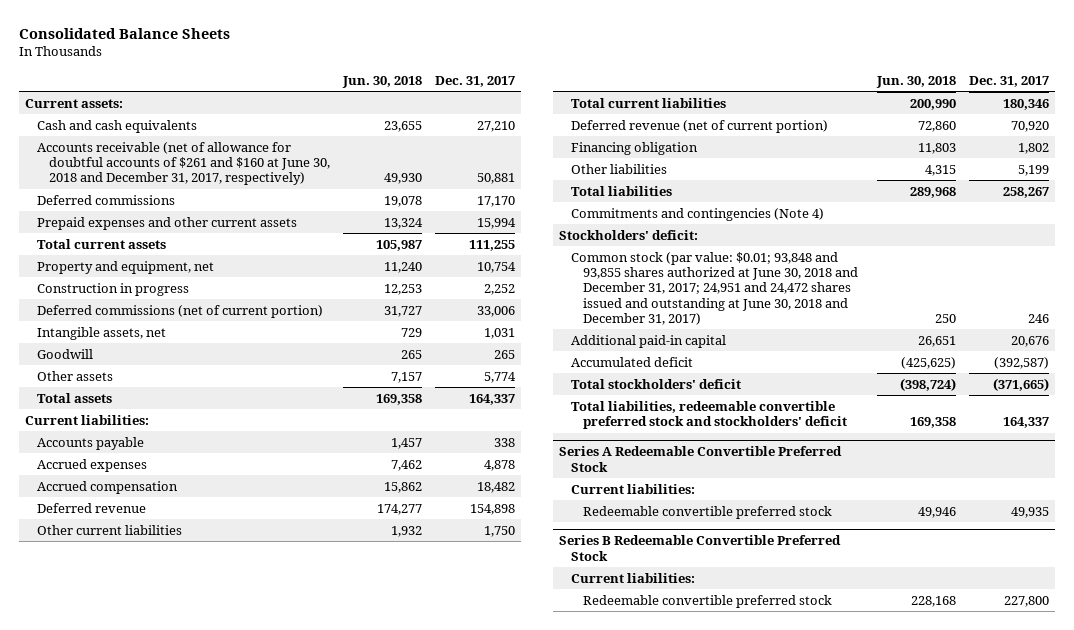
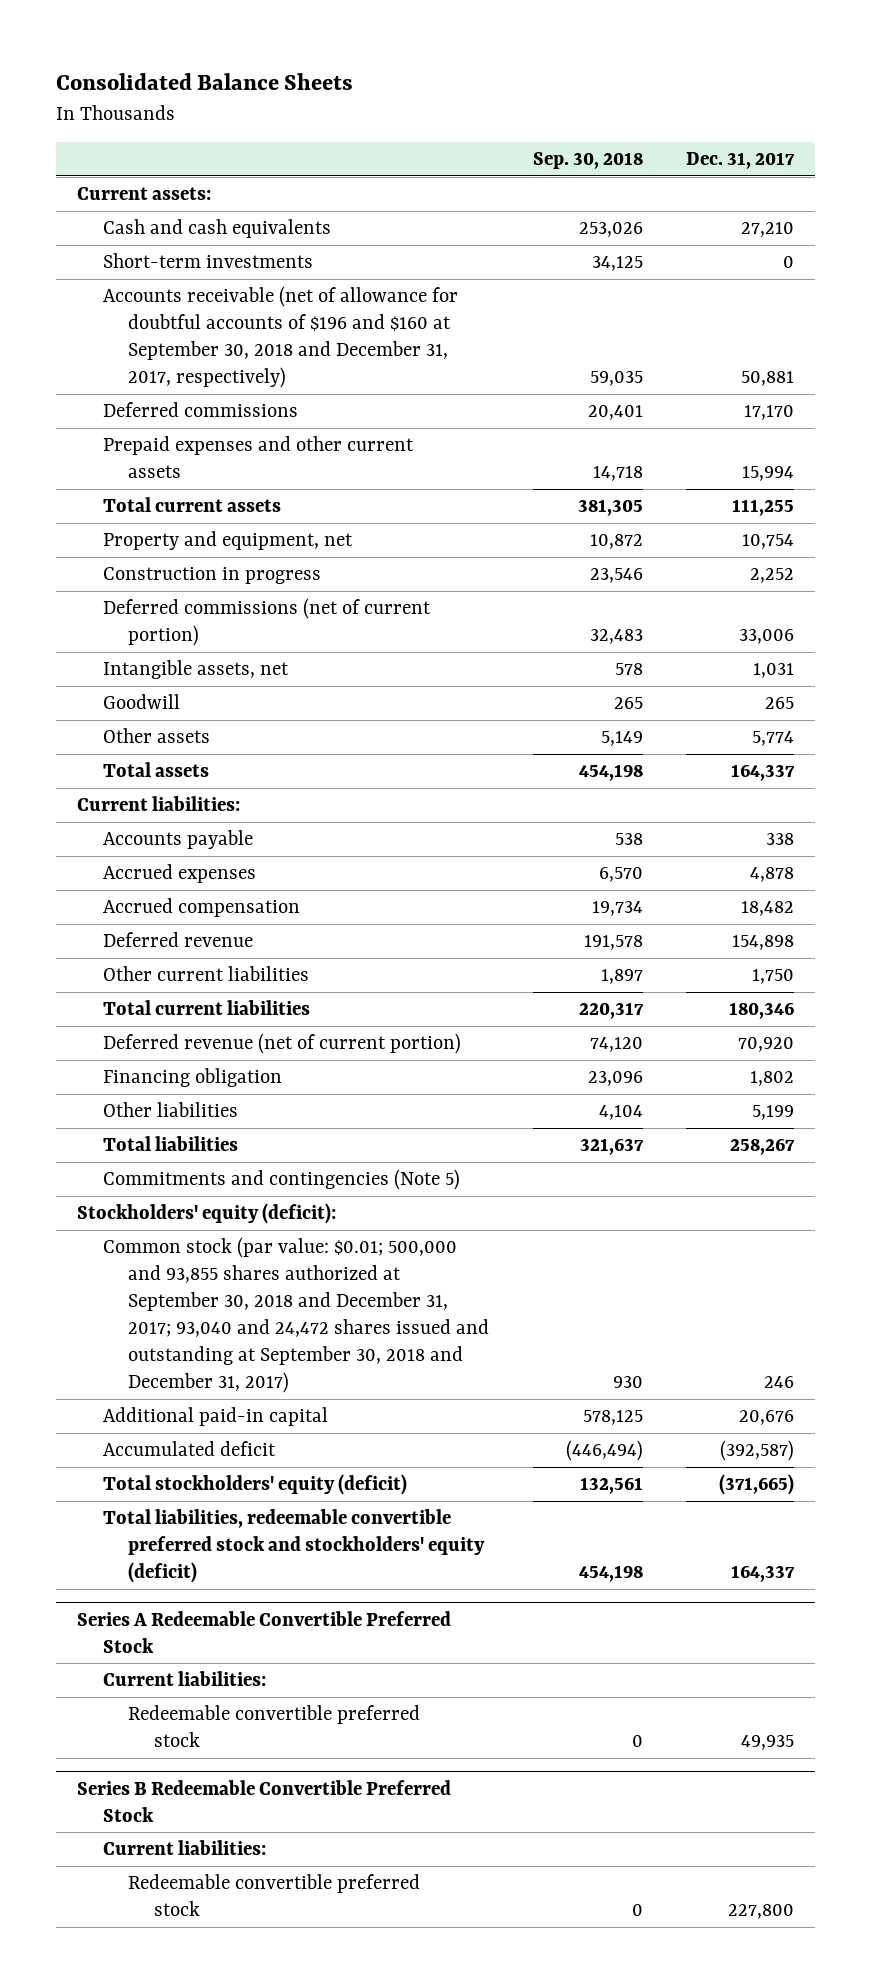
[341,75,422,88] Jun. 30, 2018 -> none
none -> [532,152,643,170] Sep. 30, 2018
none -> [102,253,313,269] Short-term investments
[37,141,331,186] Accounts receivable (net of allowance for doubtful accounts of $261 and $160 at June 30, 2018 and December 31, 2017, respectively) -> [102,286,458,389] Accounts receivable (net of allowance for doubtful accounts of $196 and $160 at September 30, 2018 and December 31, 2017, respectively)
[571,207,825,221] Commitments and contingencies (Note 4) -> [102,1169,460,1191] Commitments and contingencies (Note 5)
[559,229,699,240] Stockholders' deficit: -> [77,1203,337,1225] Stockholders' equity (deficit):
[571,251,859,325] Common stock (par value: $0.01; 93,848 and 93,855 shares authorized at June 30, 2018 and December 31, 2017; 24,951 and 24,472 shares issued and outstanding at June 30, 2018 and December 31, 2017) -> [102,1237,490,1394] Common stock (par value: $0.01; 500,000 and 93,855 shares authorized at September 30, 2018 and December 31, 2017; 93,040 and 24,472 shares issued and outstanding at September 30, 2018 and December 31, 2017)
[571,378,742,389] Total stockholders' deficit -> [102,1474,407,1496] Total stockholders' equity (deficit)
[571,400,848,430] Total liabilities, redeemable convertible preferred stock and stockholders' deficit -> [102,1509,486,1584] Total liabilities, redeemable convertible preferred stock and stockholders' equity (deficit)

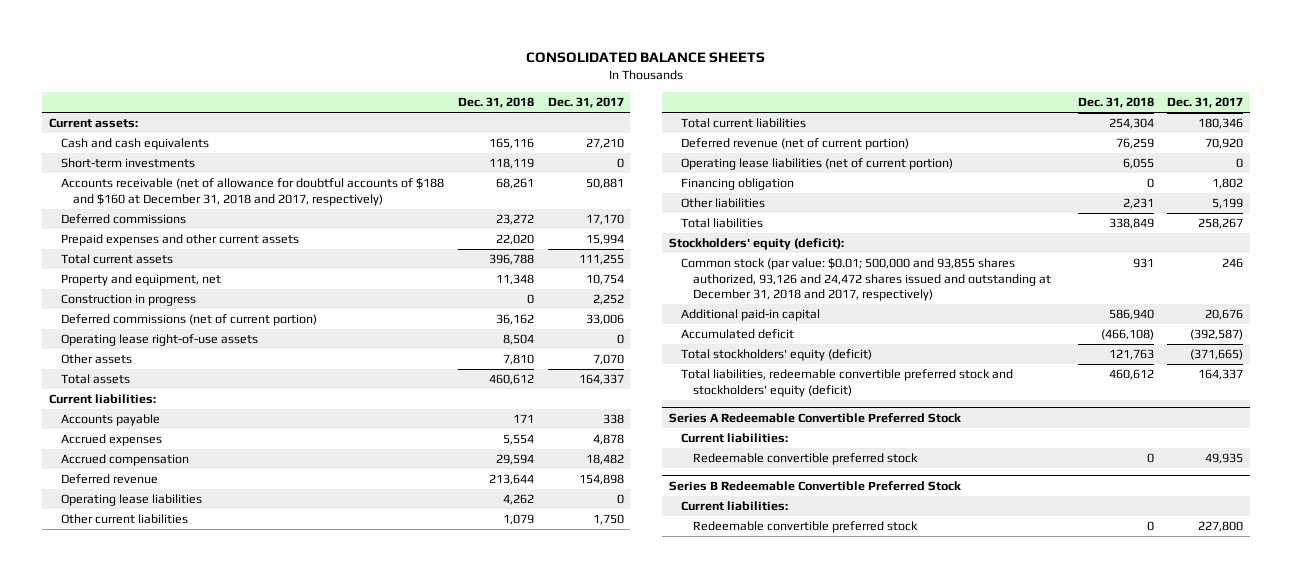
[55,73,353,91] Consolidated Balance Sheets -> [526,52,766,64] CONSOLIDATED BALANCE SHEETS
[532,152,643,170] Sep. 30, 2018 -> none
none -> [457,97,534,109] Dec. 31, 2018
[102,286,458,389] Accounts receivable (net of allowance for doubtful accounts of $196 and $160 at September 30, 2018 and December 31, 2017, respectively) -> [61,178,445,206] Accounts receivable (net of allowance for doubtful accounts of $188 and $160 at December 31, 2018 and 2017, respectively)
[102,660,289,680] Intangible assets, net -> none
[102,694,180,710] Goodwill -> none
none -> [61,334,259,347] Operating lease right-of-use assets
[751,731,794,747] 5,774 -> [592,354,624,366] 7,070
none -> [61,494,203,507] Operating lease liabilities
none -> [680,158,953,171] Operating lease liabilities (net of current portion)
[102,1169,460,1191] Commitments and contingencies (Note 5) -> none
[102,1237,490,1394] Common stock (par value: $0.01; 500,000 and 93,855 shares authorized at September 30, 2018 and December 31, 2017; 93,040 and 24,472 shares issued and outstanding at September 30, 2018 and December 31, 2017) -> [680,258,1051,302] Common stock (par value: $0.01; 500,000 and 93,855 shares authorized, 93,126 and 24,472 shares issued and outstanding at December 31, 2018 and 2017, respectively)

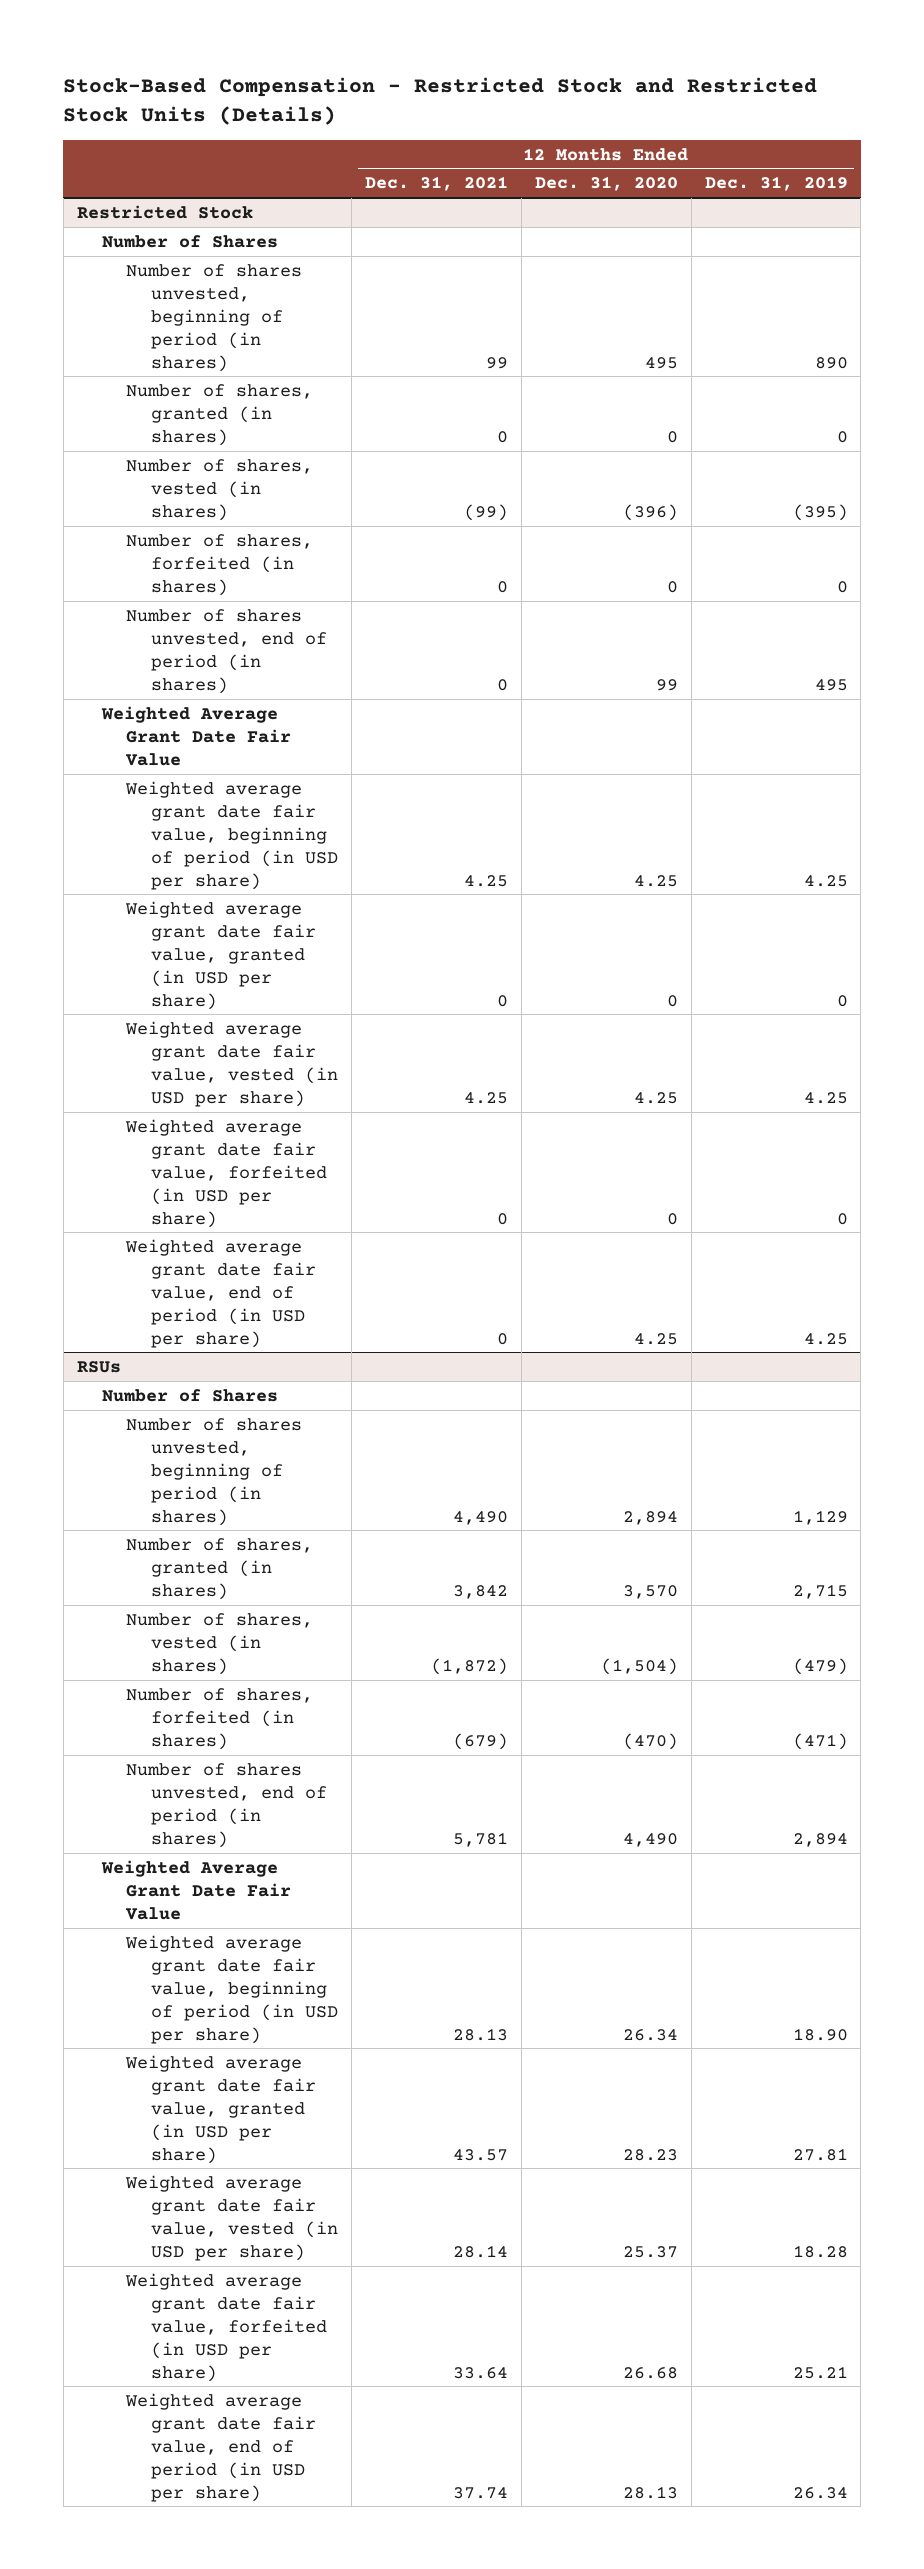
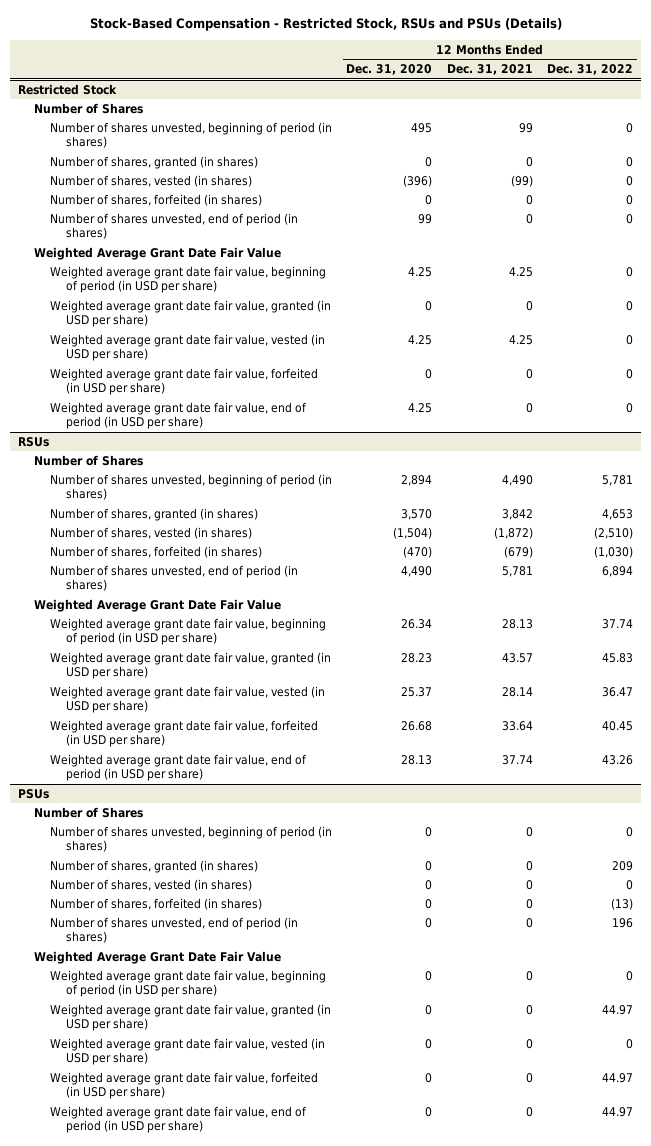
[63,77,818,126] Stock-Based Compensation - Restricted Stock and Restricted Stock Units (Details) -> [89,18,562,32] Stock-Based Compensation - Restricted Stock, RSUs and PSUs (Details)
[704,176,848,192] Dec. 31, 2019 -> none
none -> [547,64,634,76] Dec. 31, 2022
none -> [17,788,49,799] PSUs
none -> [33,806,143,818] Number of Shares
none -> [49,825,332,852] Number of shares unvested, beginning of period (in shares)
none -> [49,859,258,873] Number of shares, granted (in shares)
none -> [49,878,252,891] Number of shares, vested (in shares)
none -> [49,897,262,910] Number of shares, forfeited (in shares)
none -> [49,916,298,943] Number of shares unvested, end of period (in shares)
none -> [33,950,281,964] Weighted Average Grant Date Fair Value
none -> [49,969,326,997] Weighted average grant date fair value, beginning of period (in USD per share)
none -> [49,1003,331,1031] Weighted average grant date fair value, granted (in USD per share)
none -> [49,1037,325,1065] Weighted average grant date fair value, vested (in USD per share)
none -> [49,1071,318,1099] Weighted average grant date fair value, forfeited (in USD per share)
none -> [49,1105,307,1133] Weighted average grant date fair value, end of period (in USD per share)

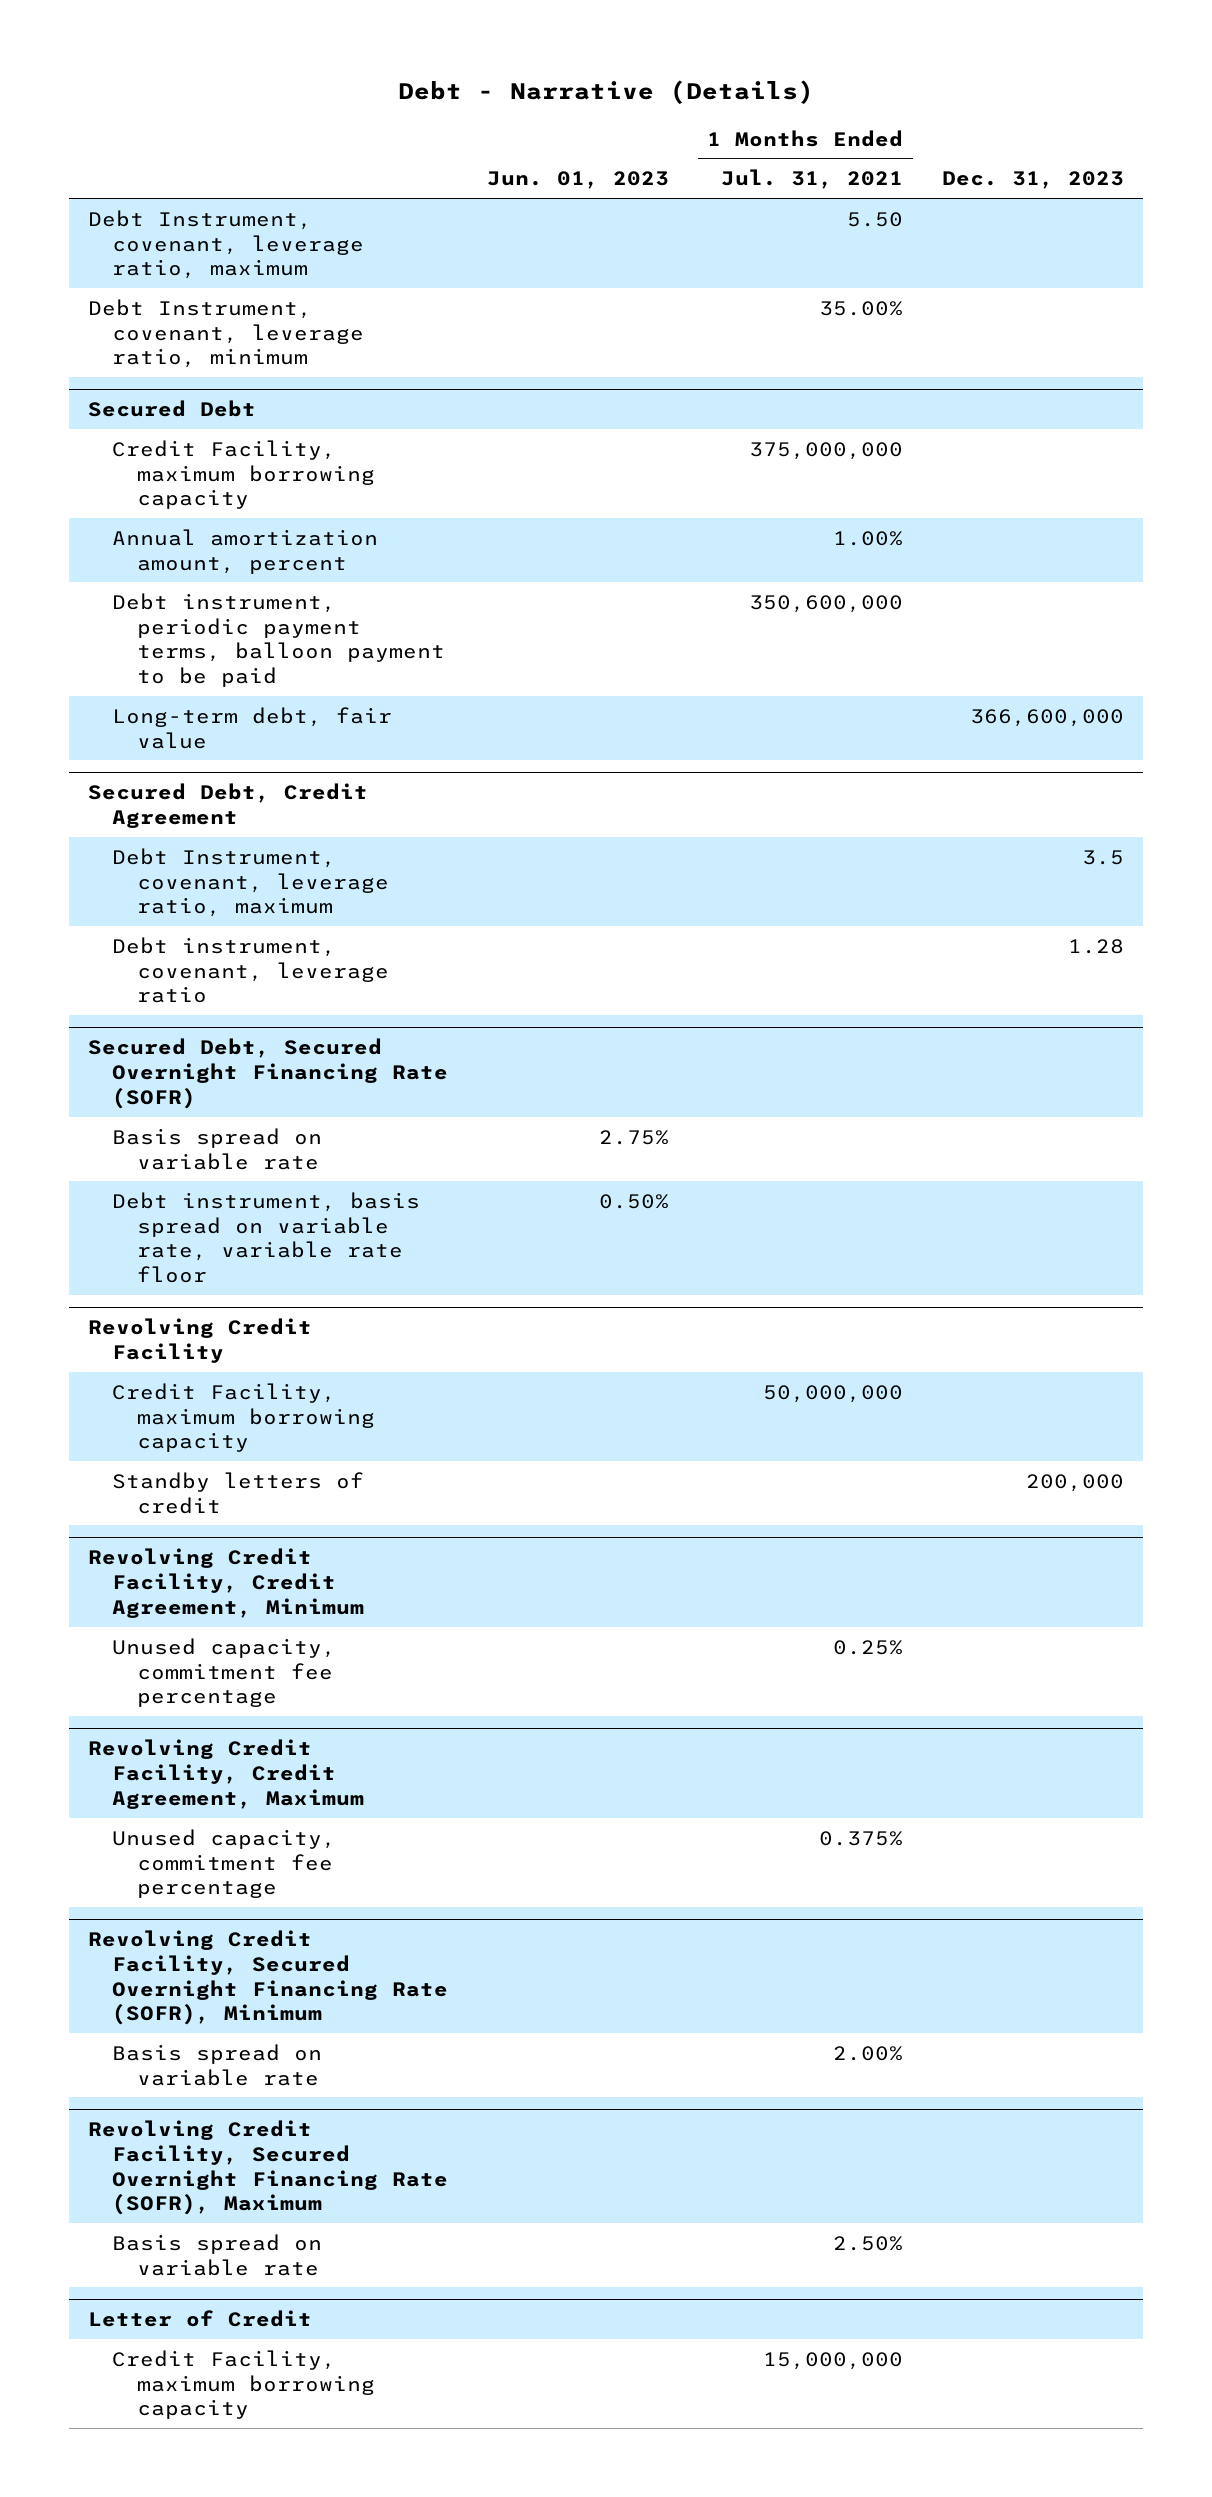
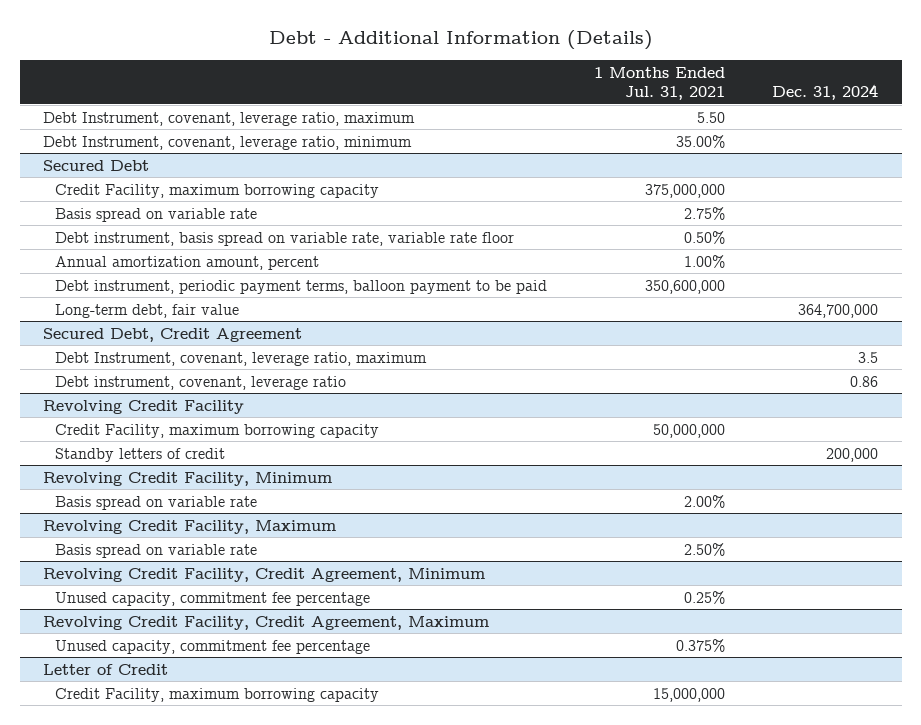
[397,80,814,105] Debt - Narrative (Details) -> [268,30,653,51] Debt - Additional Information (Details)
[486,171,669,190] Jun. 01, 2023 -> none
[941,171,1124,190] Dec. 31, 2023 -> none
none -> [772,84,879,101] Dec. 31, 2024
none -> [54,207,257,222] Basis spread on variable rate
none -> [54,231,514,246] Debt instrument, basis spread on variable rate, variable rate floor
[87,1038,449,1109] Secured Debt, Secured Overnight Financing Rate (SOFR) -> none
[112,1127,323,1170] Basis spread on variable rate -> none
[112,1191,421,1283] Debt instrument, basis spread on variable rate, variable rate floor -> none
none -> [43,471,333,486] Revolving Credit Facility, Minimum
none -> [54,495,257,510] Basis spread on variable rate
none -> [43,519,337,534] Revolving Credit Facility, Maximum
none -> [54,543,257,558] Basis spread on variable rate
[87,1930,449,2026] Revolving Credit Facility, Secured Overnight Financing Rate (SOFR), Minimum -> none
[112,2043,323,2086] Basis spread on variable rate -> none
[87,2120,449,2216] Revolving Credit Facility, Secured Overnight Financing Rate (SOFR), Maximum -> none
[112,2233,323,2276] Basis spread on variable rate -> none

